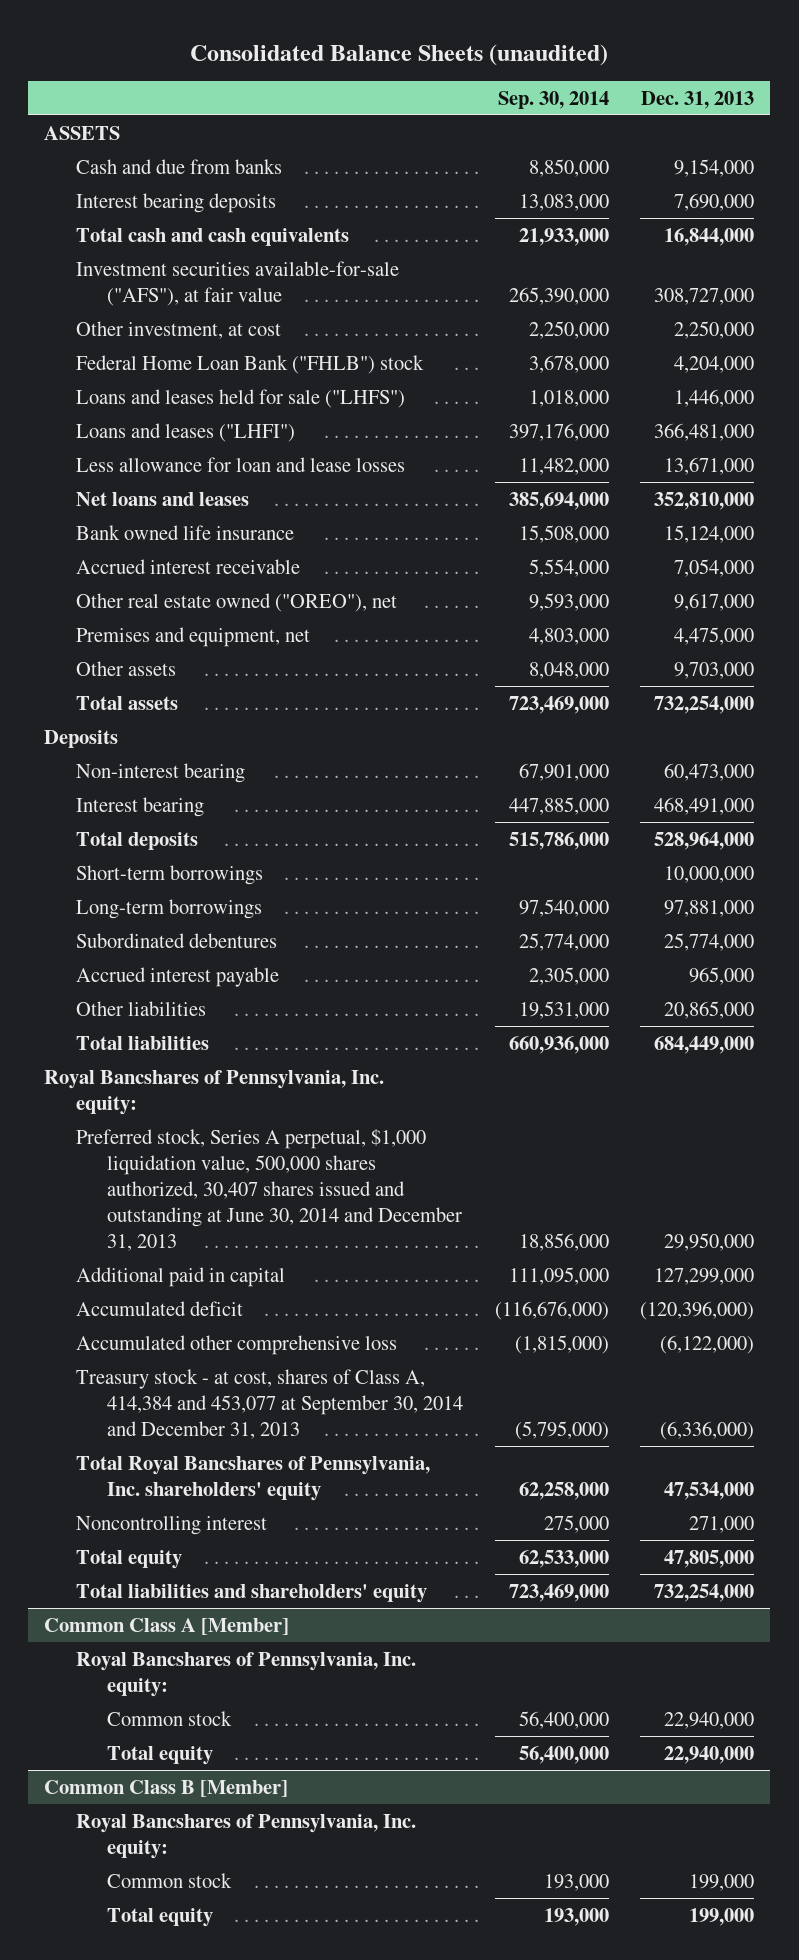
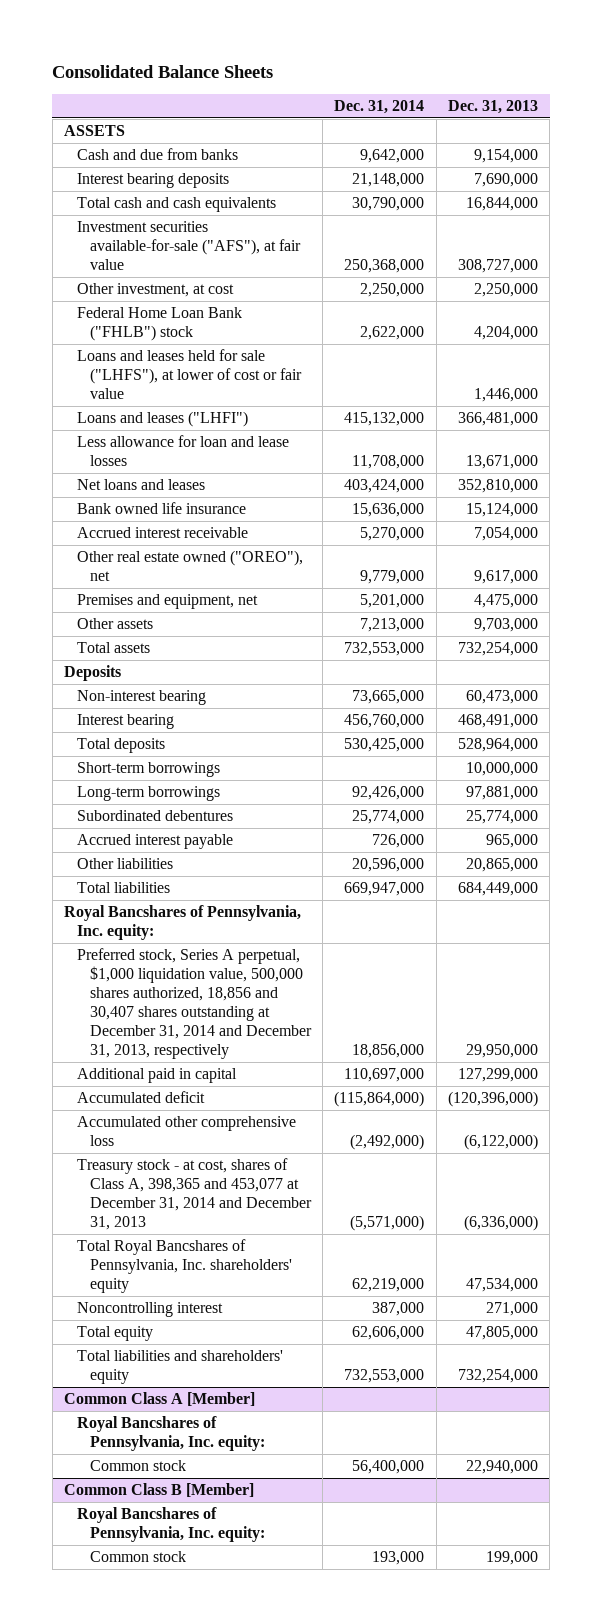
[190,43,609,66] Consolidated Balance Sheets (unaudited) -> [52,64,274,78] Consolidated Balance Sheets
[497,90,609,109] Sep. 30, 2014 -> none
none -> [334,100,425,115] Dec. 31, 2014
[75,388,405,408] Loans and leases held for sale ("LHFS") -> [77,349,302,400] Loans and leases held for sale ("LHFS"), at lower of cost or fair value
[75,1128,462,1251] Preferred stock, Series A perpetual, $1,000 liquidation value, 500,000 shares authorized, 30,407 shares issued and outstanding at June 30, 2014 and December 31, 2013 -> [77,948,312,1060] Preferred stock, Series A perpetual, $1,000 liquidation value, 500,000 shares authorized, 18,856 and 30,407 shares outstanding at December 31, 2014 and December 31, 2013, respectively
[75,1368,463,1439] Treasury stock - at cost, shares of Class A, 414,384 and 453,077 at September 30, 2014 and December 31, 2013 -> [77,1158,312,1231] Treasury stock - at cost, shares of Class A, 398,365 and 453,077 at December 31, 2014 and December 31, 2013
[106,1745,213,1765] Total equity -> none
[106,1907,213,1927] Total equity -> none

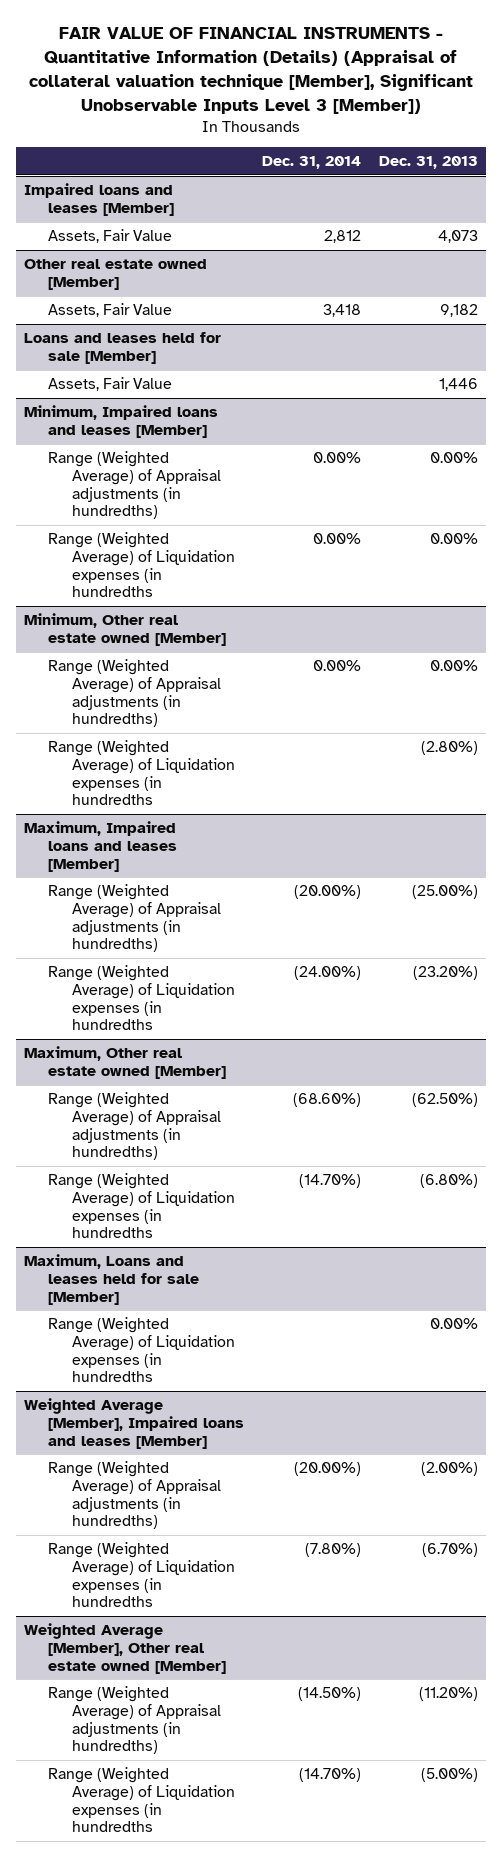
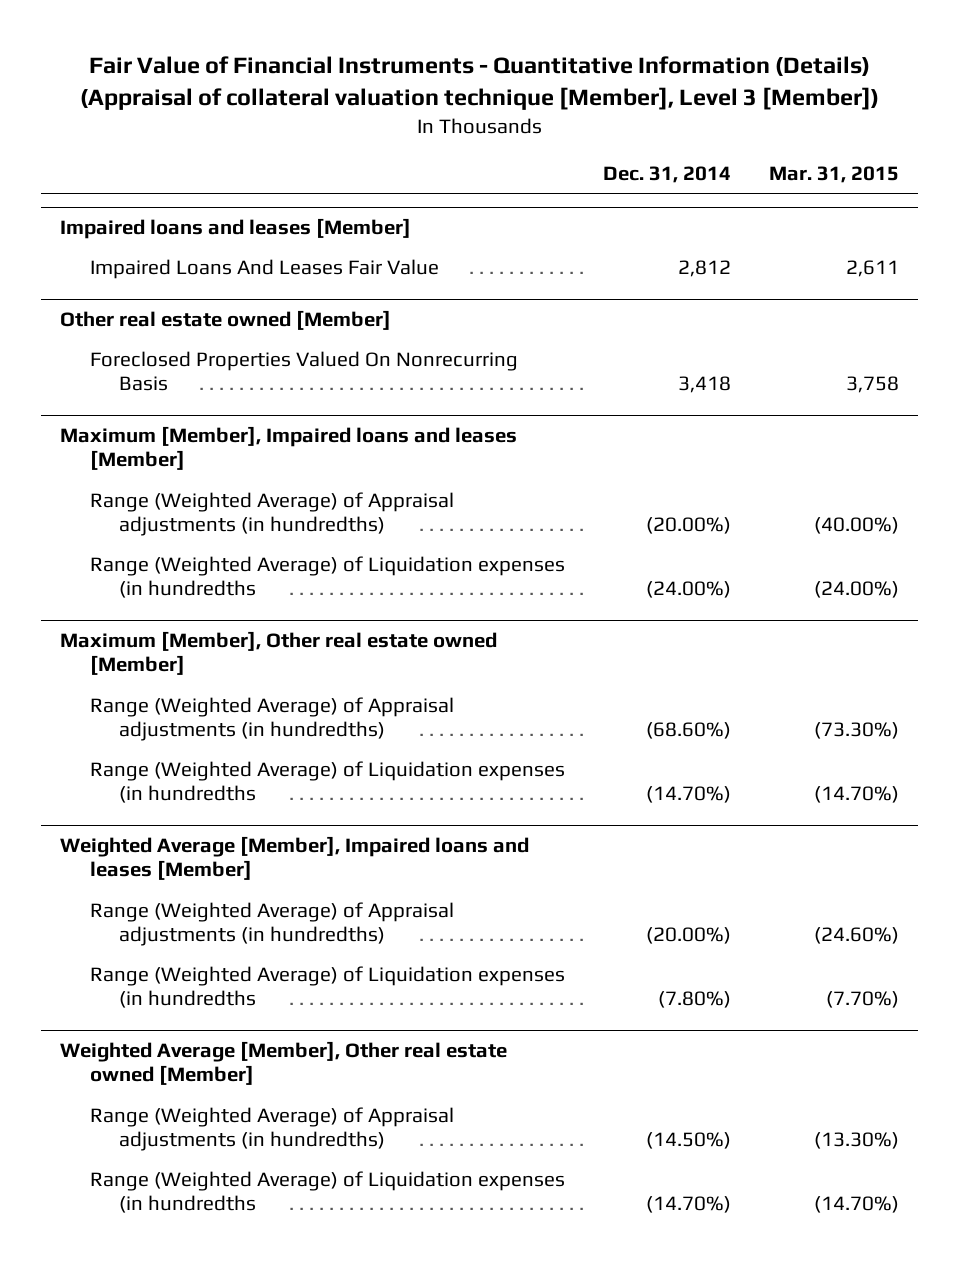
[29,27,474,114] FAIR VALUE OF FINANCIAL INSTRUMENTS - Quantitative Information (Details) (Appraisal of collateral valuation technique [Member], Significant Unobservable Inputs Level 3 [Member]) -> [79,56,879,111] Fair Value of Financial Instruments - Quantitative Information (Details) (Appraisal of collateral valuation technique [Member], Level 3 [Member])
[378,156,478,170] Dec. 31, 2013 -> none
none -> [768,166,899,184] Mar. 31, 2015
[48,229,173,244] Assets, Fair Value -> [89,258,439,279] Impaired Loans And Leases Fair Value
[24,332,222,364] Loans and leases held for sale [Member] -> none
[48,377,173,392] Assets, Fair Value -> none
[24,405,219,438] Minimum, Impaired loans and leases [Member] -> none
[48,451,222,520] Range (Weighted Average) of Appraisal adjustments (in hundredths) -> none
[48,532,236,598] Range (Weighted Average) of Liquidation expenses (in hundredths -> none
[24,613,227,646] Minimum, Other real estate owned [Member] -> none
[48,659,222,728] Range (Weighted Average) of Appraisal adjustments (in hundredths) -> none
[48,740,236,806] Range (Weighted Average) of Liquidation expenses (in hundredths -> none
[48,303,173,318] Assets, Fair Value -> [89,350,518,392] Foreclosed Properties Valued On Nonrecurring Basis
[24,821,178,872] Maximum, Impaired loans and leases [Member] -> [60,425,518,471] Maximum [Member], Impaired loans and leases [Member]
[24,1046,227,1079] Maximum, Other real estate owned [Member] -> [60,630,498,676] Maximum [Member], Other real estate owned [Member]
[24,1254,200,1305] Maximum, Loans and leases held for sale [Member] -> none
[48,1317,236,1383] Range (Weighted Average) of Liquidation expenses (in hundredths -> none

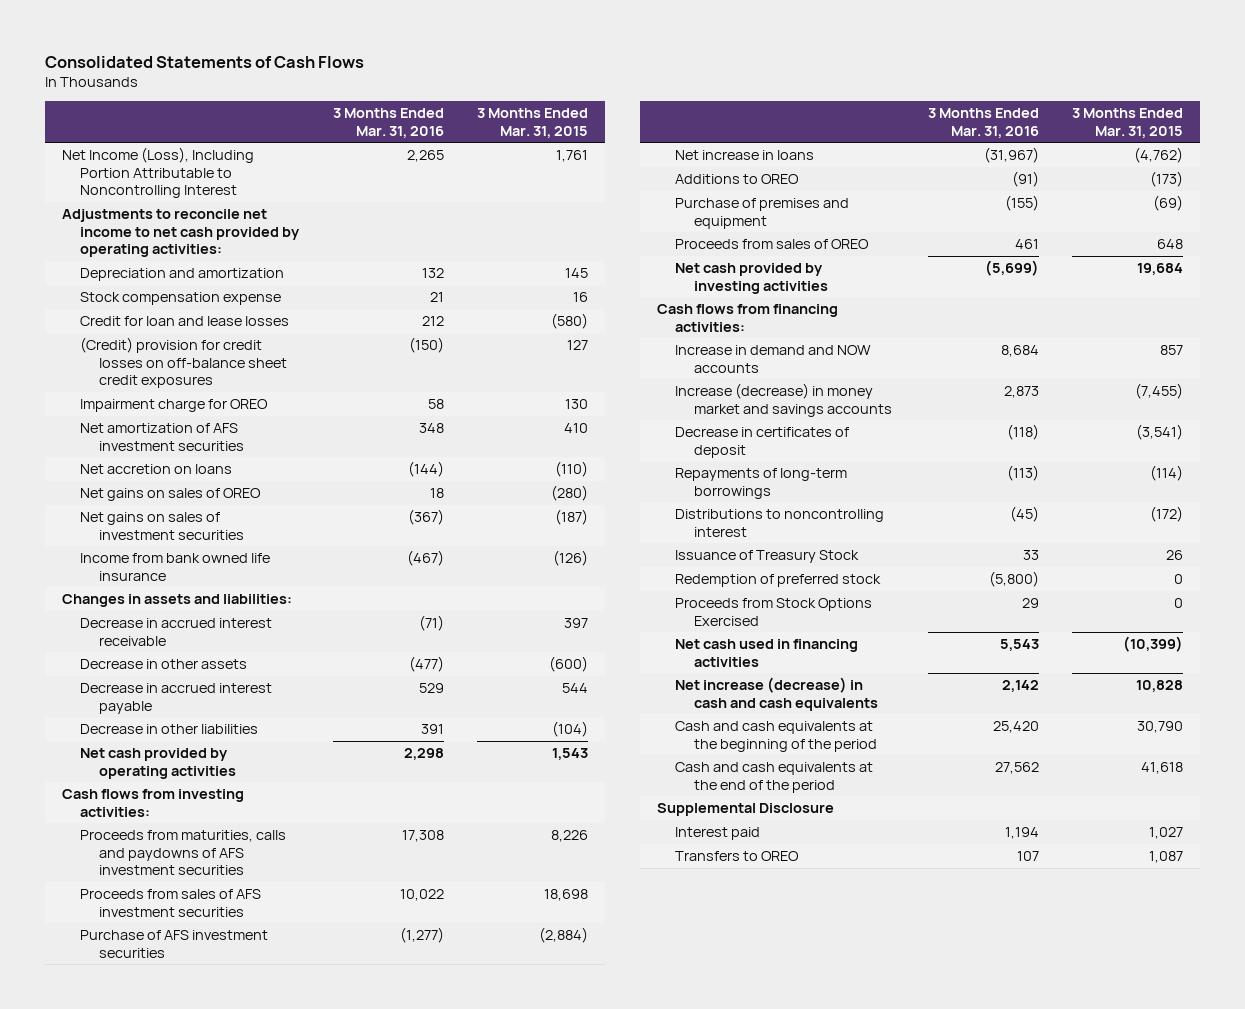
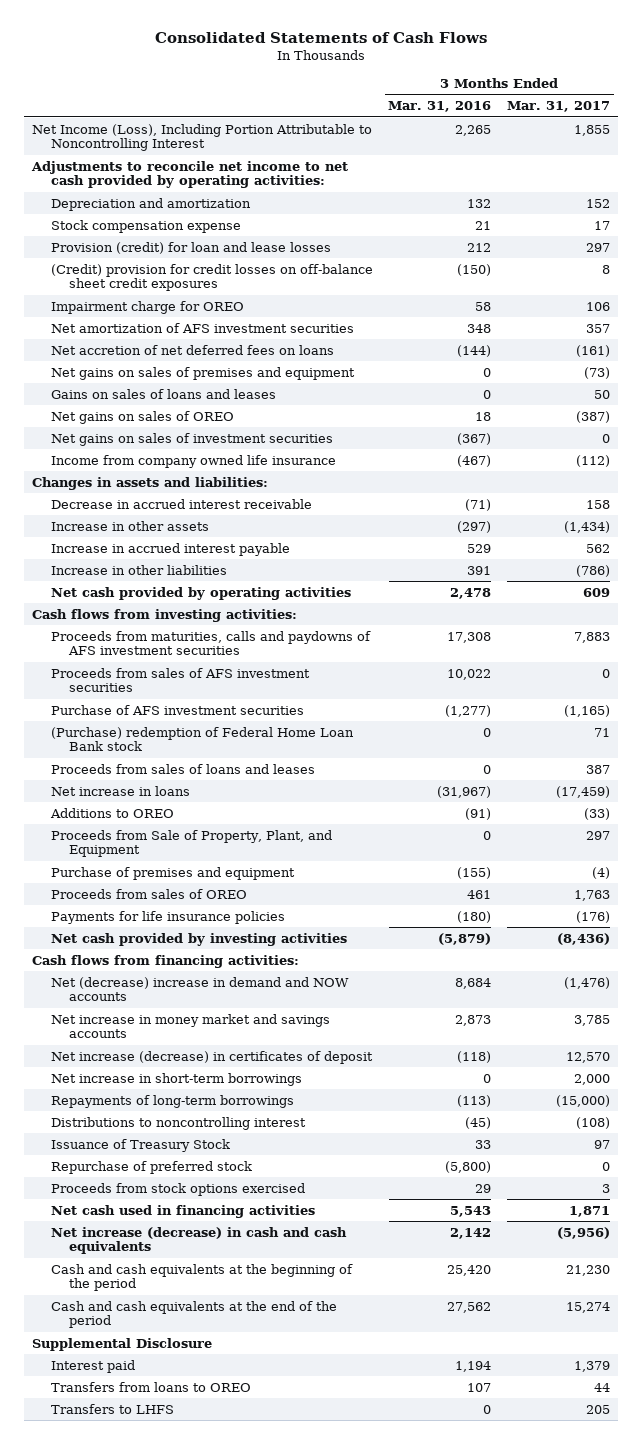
[476,108,588,138] 3 Months Ended Mar. 31, 2015 -> none
none -> [507,101,611,113] Mar. 31, 2017
[80,316,290,327] Credit for loan and lease losses -> [50,241,331,254] Provision (credit) for loan and lease losses
[80,464,233,475] Net accretion on loans -> [50,344,334,355] Net accretion of net deferred fees on loans
none -> [50,366,355,380] Net gains on sales of premises and equipment
none -> [50,388,276,399] Gains on sales of loans and leases
[80,553,271,581] Income from bank owned life insurance -> [50,454,336,468] Income from company owned life insurance
[80,659,248,670] Decrease in other assets -> [50,520,209,531] Increase in other assets
[408,656,444,673] (477) -> [457,520,492,533] (297)
[80,683,273,714] Decrease in accrued interest payable -> [50,542,290,556] Increase in accrued interest payable
[80,724,259,735] Decrease in other liabilities -> [50,564,227,575] Increase in other liabilities
[403,748,444,761] 2,298 -> [450,587,492,599] 2,478
none -> [50,726,354,752] (Purchase) redemption of Federal Home Loan Bank stock
none -> [50,763,315,774] Proceeds from sales of loans and leases
none -> [50,829,332,858] Proceeds from Sale of Property, Plant, and Equipment
none -> [50,910,285,924] Payments for life insurance policies
[984,260,1039,277] (5,699) -> [438,932,492,945] (5,879)
[675,345,872,373] Increase in demand and NOW accounts -> [50,976,349,1002] Net (decrease) increase in demand and NOW accounts
[675,383,892,417] Increase (decrease) in money market and savings accounts -> [50,1013,330,1039] Net increase in money market and savings accounts
[675,427,850,458] Decrease in certificates of deposit -> [50,1050,373,1064] Net increase (decrease) in certificates of deposit
none -> [50,1072,302,1086] Net increase in short-term borrowings
[675,574,882,588] Redemption of preferred stock -> [50,1160,252,1174] Repurchase of preferred stock
[675,598,873,626] Proceeds from Stock Options Exercised -> [50,1182,305,1196] Proceeds from stock options exercised
[675,851,800,862] Transfers to OREO -> [50,1381,251,1392] Transfers from loans to OREO
none -> [50,1403,174,1414] Transfers to LHFS

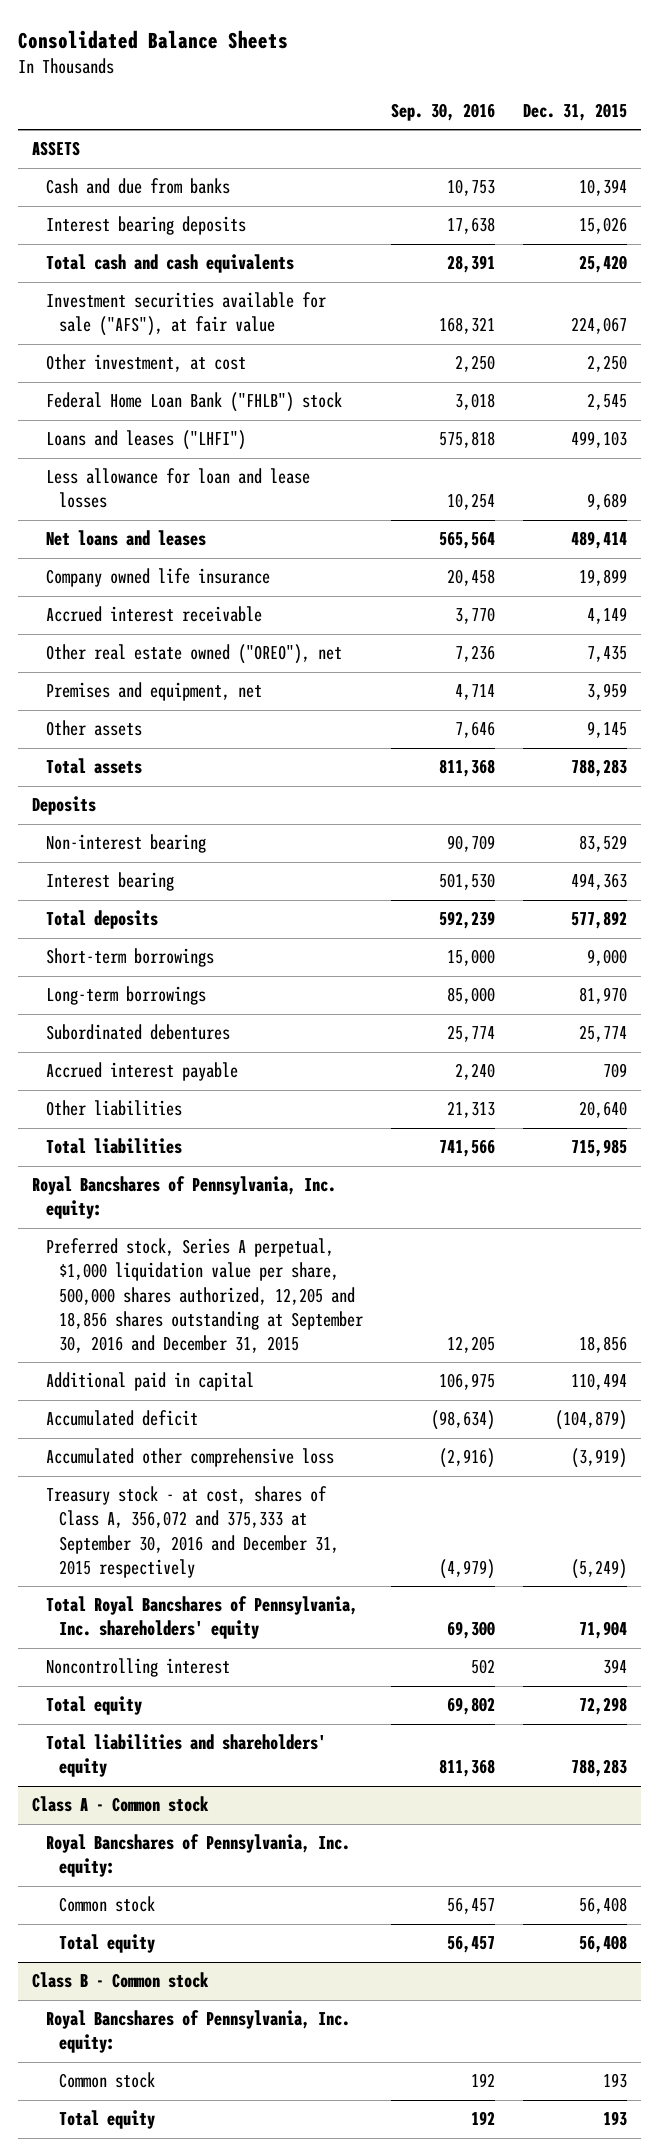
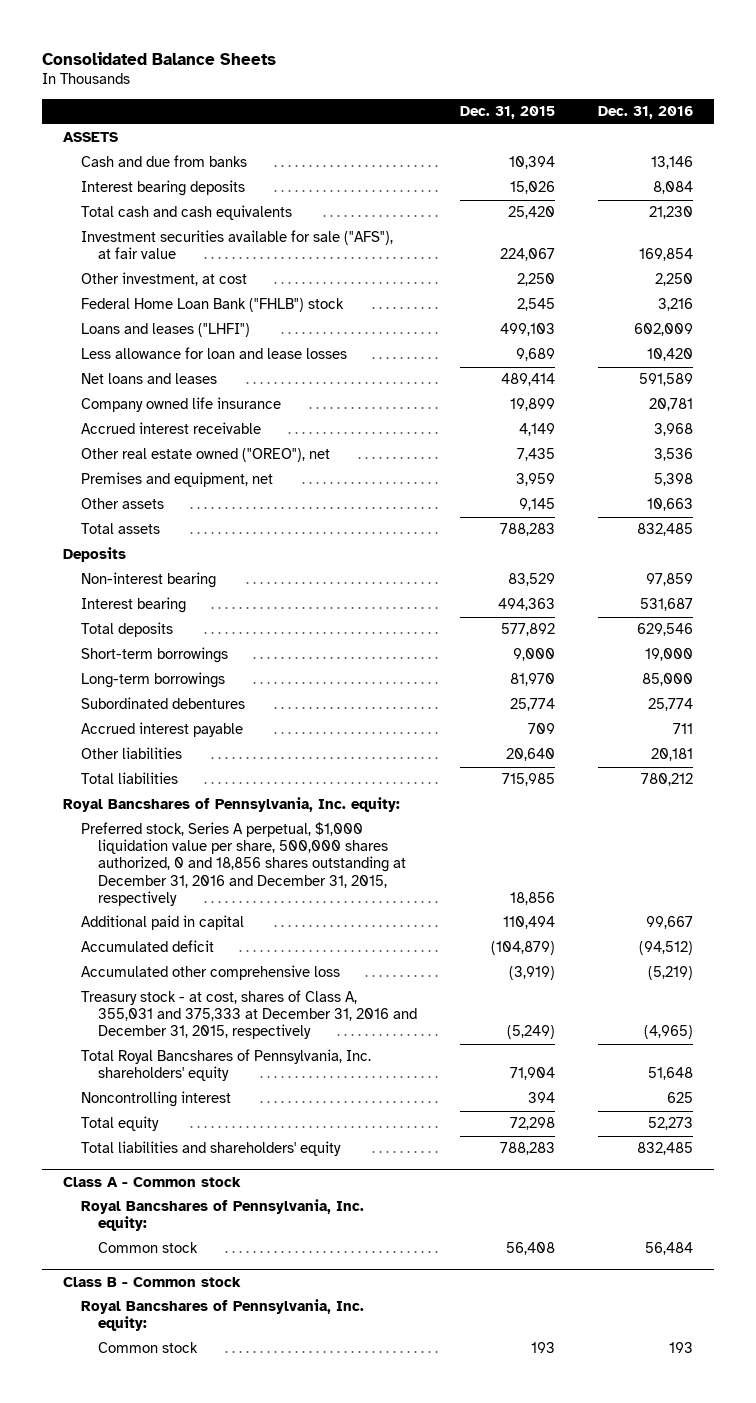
[391,102,496,121] Sep. 30, 2016 -> none
none -> [597,106,693,120] Dec. 31, 2016
[45,1238,364,1353] Preferred stock, Series A perpetual, $1,000 liquidation value per share, 500,000 shares authorized, 12,205 and 18,856 shares outstanding at September 30, 2016 and December 31, 2015 -> [80,822,406,906] Preferred stock, Series A perpetual, $1,000 liquidation value per share, 500,000 shares authorized, 0 and 18,856 shares outstanding at December 31, 2016 and December 31, 2015, respectively
[45,1486,340,1578] Treasury stock - at cost, shares of Class A, 356,072 and 375,333 at September 30, 2016 and December 31, 2015 respectively -> [80,990,417,1040] Treasury stock - at cost, shares of Class A, 355,031 and 375,333 at December 31, 2016 and December 31, 2015, respectively
[59,1934,156,1954] Total equity -> none
[59,2110,156,2130] Total equity -> none

